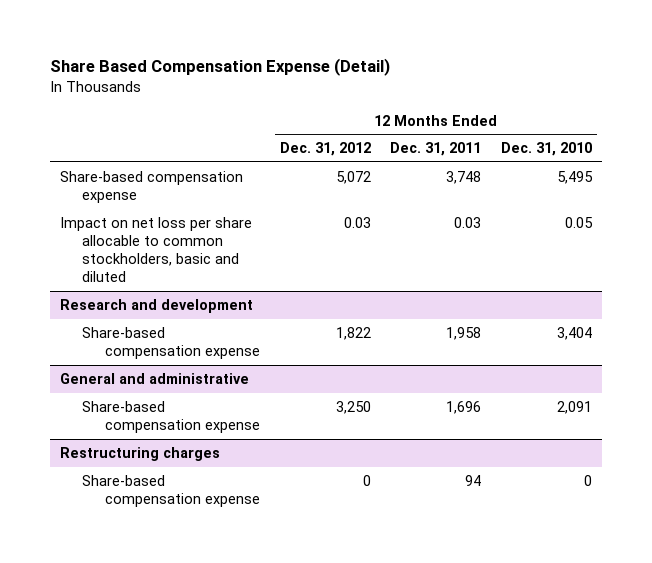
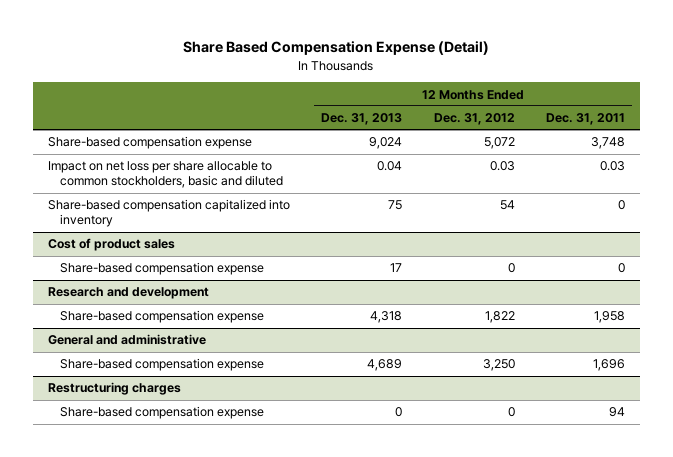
[501,142,593,157] Dec. 31, 2010 -> none
none -> [321,113,403,126] Dec. 31, 2013
none -> [48,199,291,228] Share-based compensation capitalized into inventory
none -> [48,238,176,252] Cost of product sales
none -> [60,262,265,276] Share-based compensation expense

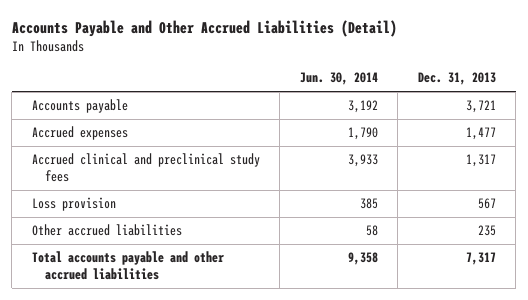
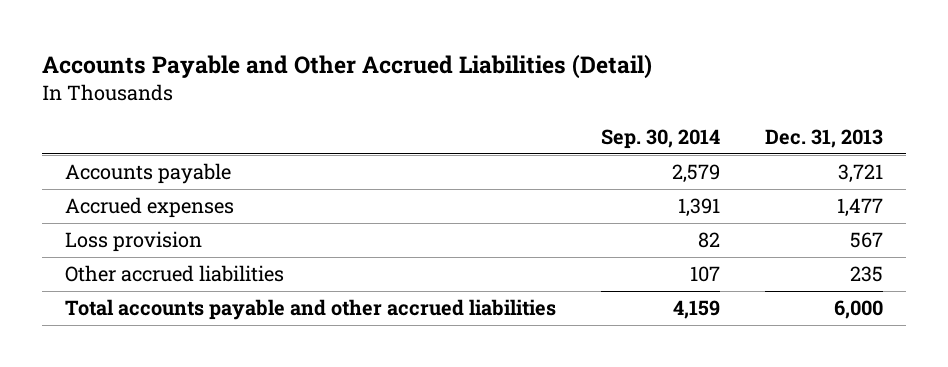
[299,72,378,86] Jun. 30, 2014 -> none
none -> [601,129,721,150] Sep. 30, 2014
[31,153,260,182] Accrued clinical and preclinical study fees -> none
[465,252,496,266] 7,317 -> [834,300,884,320] 6,000

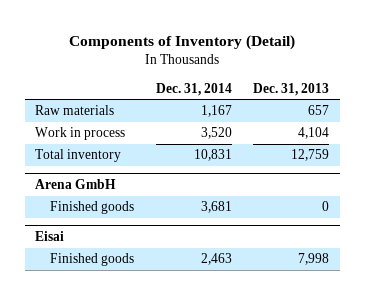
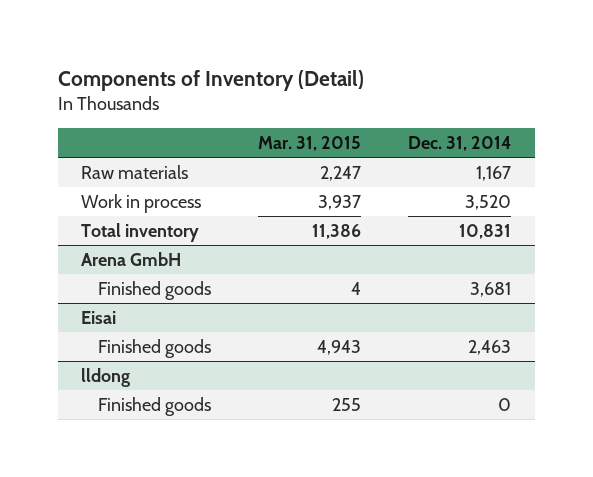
[253,82,330,96] Dec. 31, 2013 -> none
none -> [258,136,362,152] Mar. 31, 2015
none -> [81,367,131,387] lldong
none -> [98,396,212,416] Finished goods

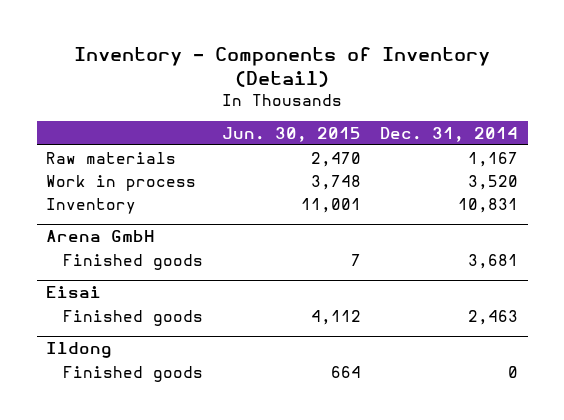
[57,69,364,91] Components of Inventory (Detail) -> [74,46,491,87] Inventory - Components of Inventory (Detail)
[258,136,362,152] Mar. 31, 2015 -> none
none -> [222,126,362,142] Jun. 30, 2015
[81,222,200,242] Total inventory -> [46,197,137,214] Inventory
[81,367,131,387] lldong -> [46,341,113,358] Ildong

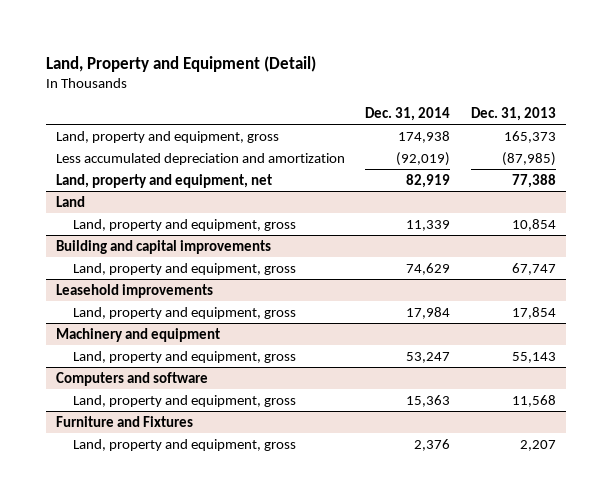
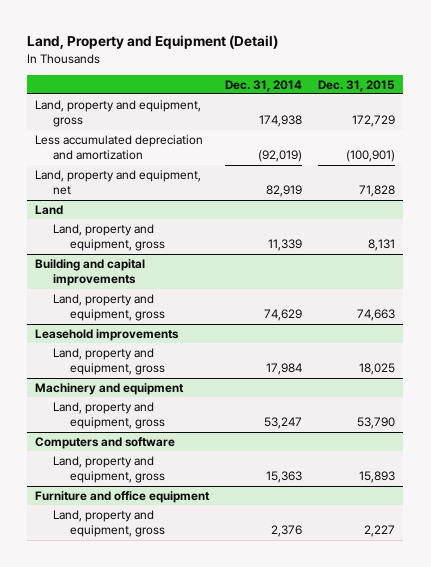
[470,107,556,122] Dec. 31, 2013 -> none
none -> [318,79,396,92] Dec. 31, 2015
[56,415,194,427] Furniture and Fixtures -> [35,490,211,503] Furniture and office equipment

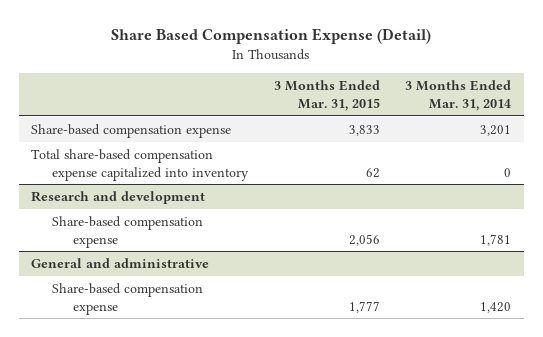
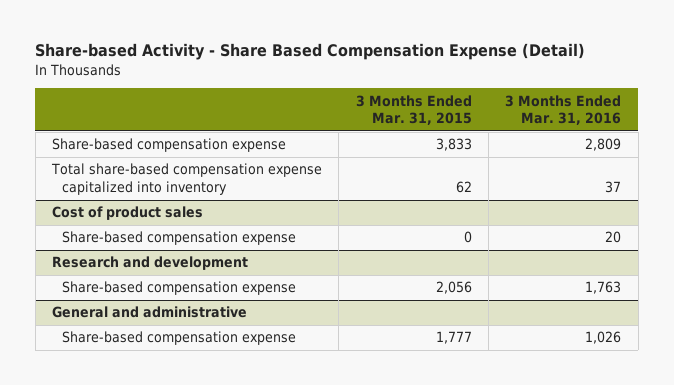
[111,28,432,45] Share Based Compensation Expense (Detail) -> [35,43,586,61] Share-based Activity - Share Based Compensation Expense (Detail)
[405,80,512,111] 3 Months Ended Mar. 31, 2014 -> none
none -> [505,94,622,126] 3 Months Ended Mar. 31, 2016
none -> [52,206,204,221] Cost of product sales
none -> [62,231,297,246] Share-based compensation expense

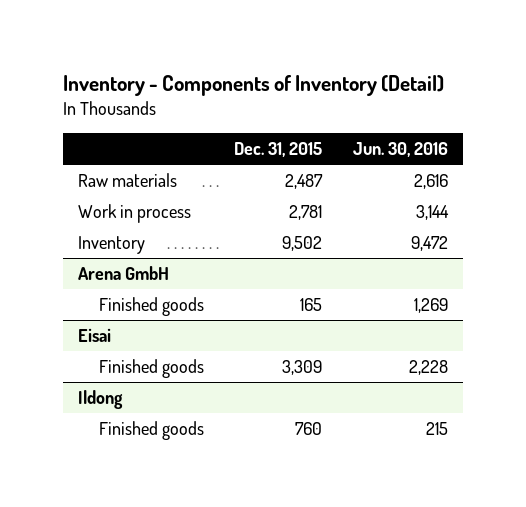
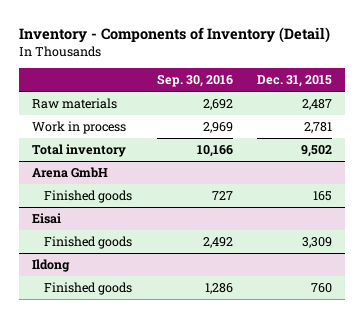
[352,142,448,158] Jun. 30, 2016 -> none
none -> [156,74,233,88] Sep. 30, 2016
[78,236,146,255] Inventory -> [31,143,126,157] Total inventory

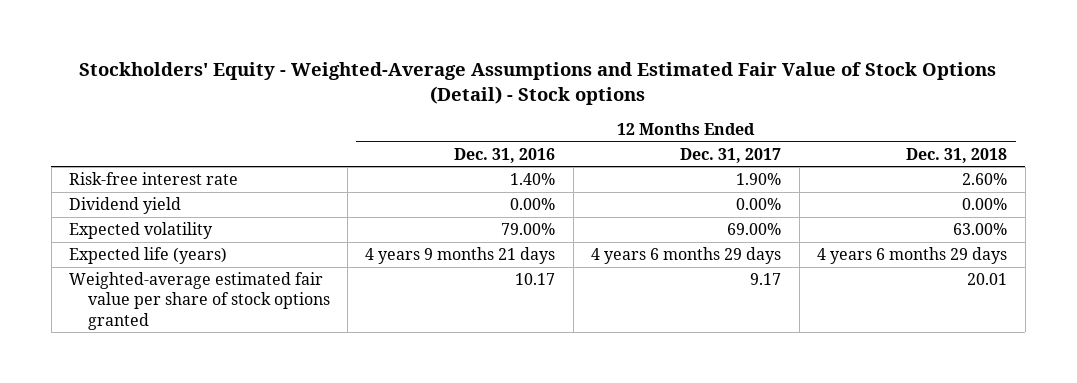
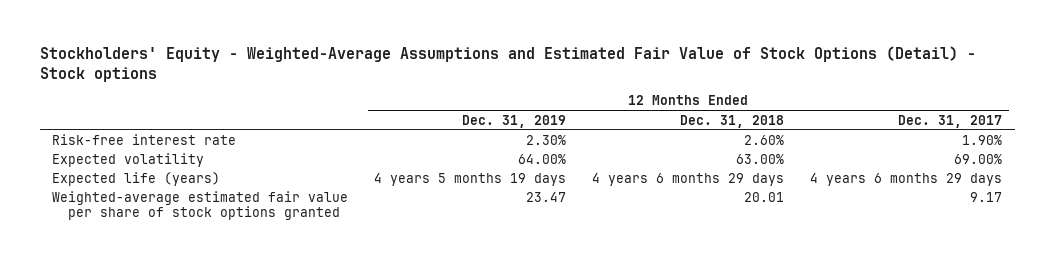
[454,147,556,163] Dec. 31, 2016 -> none
none -> [462,114,567,128] Dec. 31, 2019
[69,197,182,215] Dividend yield -> none

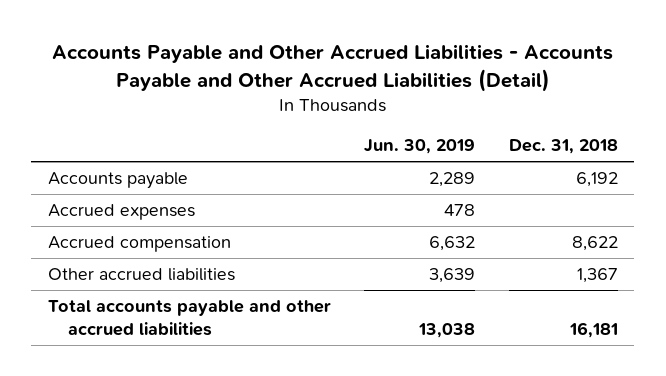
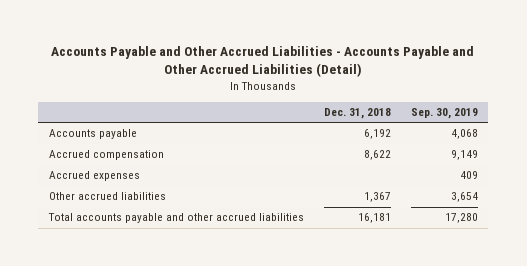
[364,139,476,155] Jun. 30, 2019 -> none
none -> [411,108,479,120] Sep. 30, 2019
[48,204,196,221] Accrued expenses -> [48,171,140,182] Accrued expenses

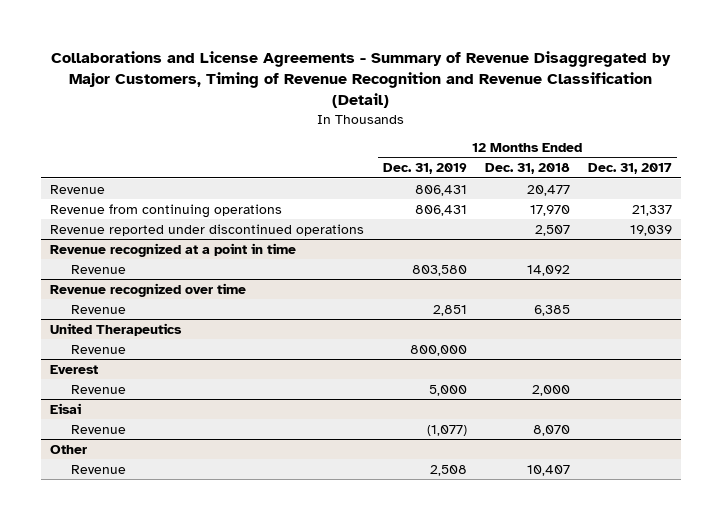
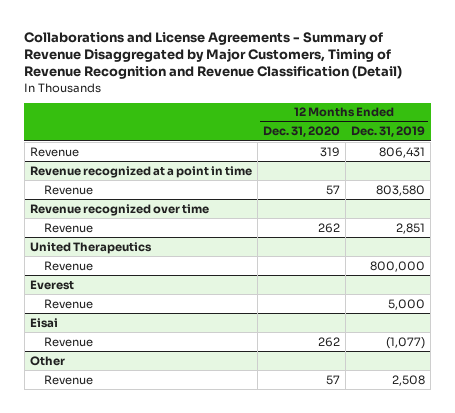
[484,163,570,175] Dec. 31, 2018 -> none
[588,163,673,175] Dec. 31, 2017 -> none
none -> [262,126,340,138] Dec. 31, 2020
[50,203,283,218] Revenue from continuing operations -> none
[50,223,365,236] Revenue reported under discontinued operations -> none

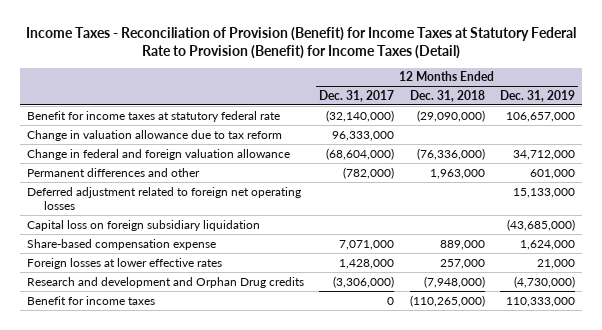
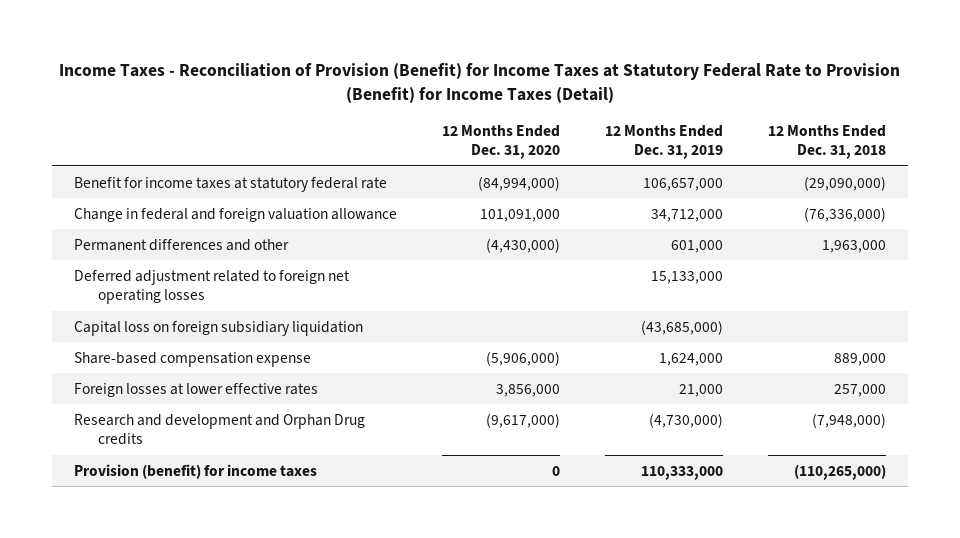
[319,89,395,102] Dec. 31, 2017 -> none
none -> [442,124,561,160] 12 Months Ended Dec. 31, 2020
[27,129,283,141] Change in valuation allowance due to tax reform -> none
[27,295,156,305] Benefit for income taxes -> [74,463,318,479] Provision (benefit) for income taxes

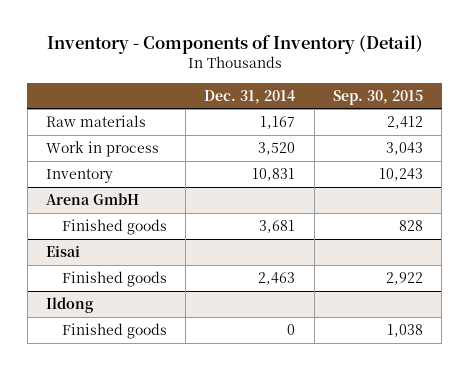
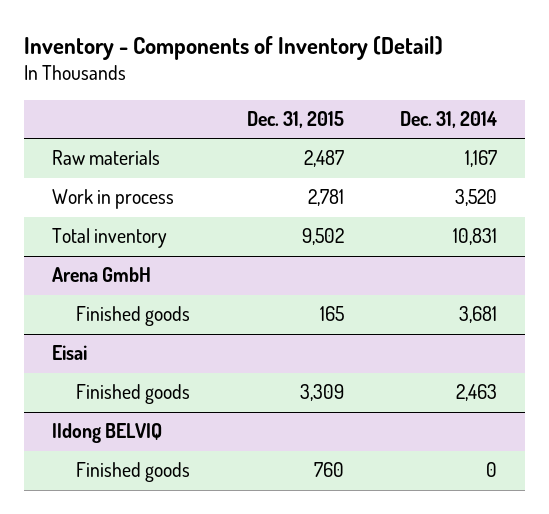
[332,89,423,105] Sep. 30, 2015 -> none
none -> [246,110,344,128] Dec. 31, 2015
[46,167,114,183] Inventory -> [51,228,167,249] Total inventory
[46,296,95,313] Ildong -> [51,423,162,444] lldong BELVIQ

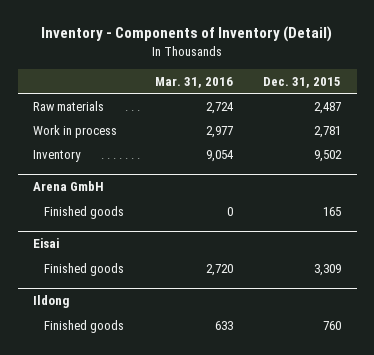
[399,110,497,128] Dec. 31, 2014 -> none
none -> [154,76,233,88] Mar. 31, 2016
[51,228,167,249] Total inventory -> [32,149,81,162] Inventory
[51,423,162,444] lldong BELVIQ -> [32,295,69,309] Ildong

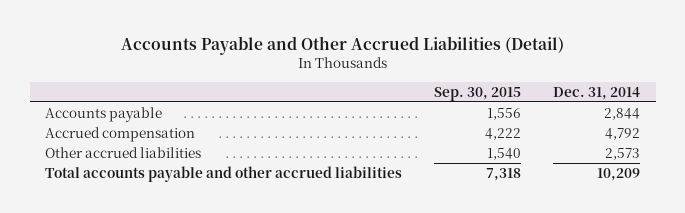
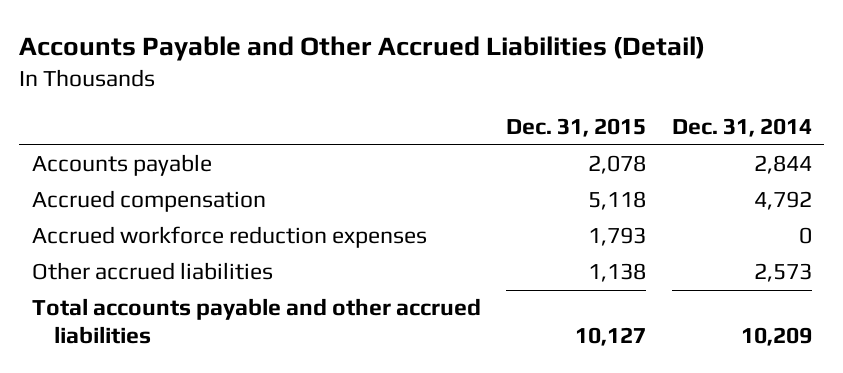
[434,86,522,101] Sep. 30, 2015 -> none
none -> [506,118,647,138] Dec. 31, 2015
none -> [31,226,427,249] Accrued workforce reduction expenses

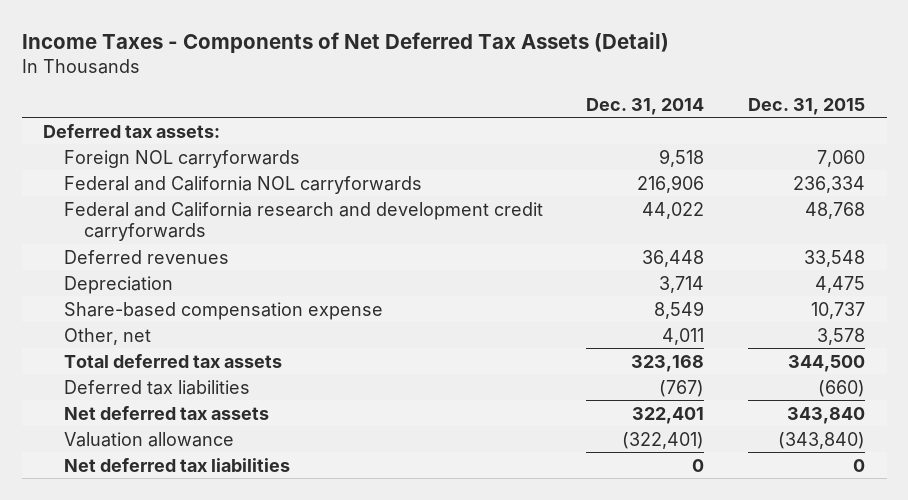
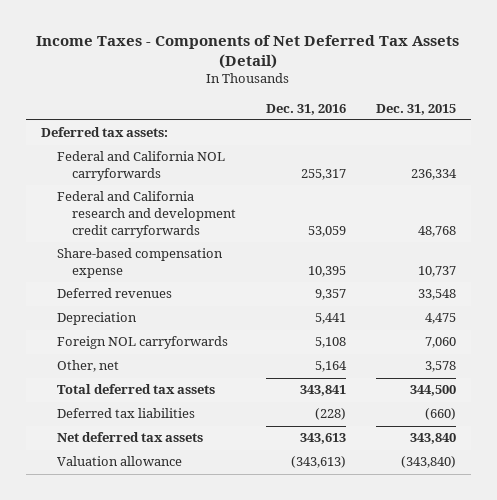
[586,97,705,115] Dec. 31, 2014 -> none
none -> [266,103,347,115] Dec. 31, 2016
[63,301,383,320] Share-based compensation expense -> [56,248,223,279] Share-based compensation expense
[63,149,300,168] Foreign NOL carryforwards -> [56,336,228,350] Foreign NOL carryforwards
[63,457,290,472] Net deferred tax liabilities -> none

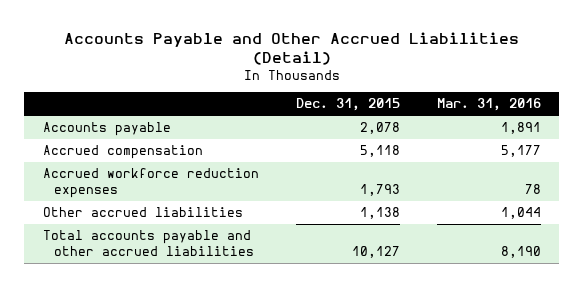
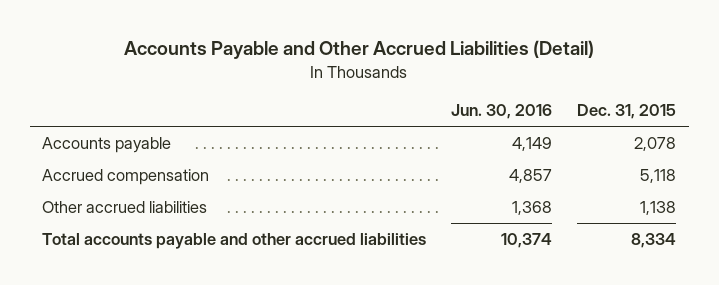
[436,98,541,112] Mar. 31, 2016 -> none
none -> [451,104,553,120] Jun. 30, 2016
[42,168,259,198] Accrued workforce reduction expenses -> none
[351,245,400,258] 10,127 -> [631,233,677,249] 8,334

